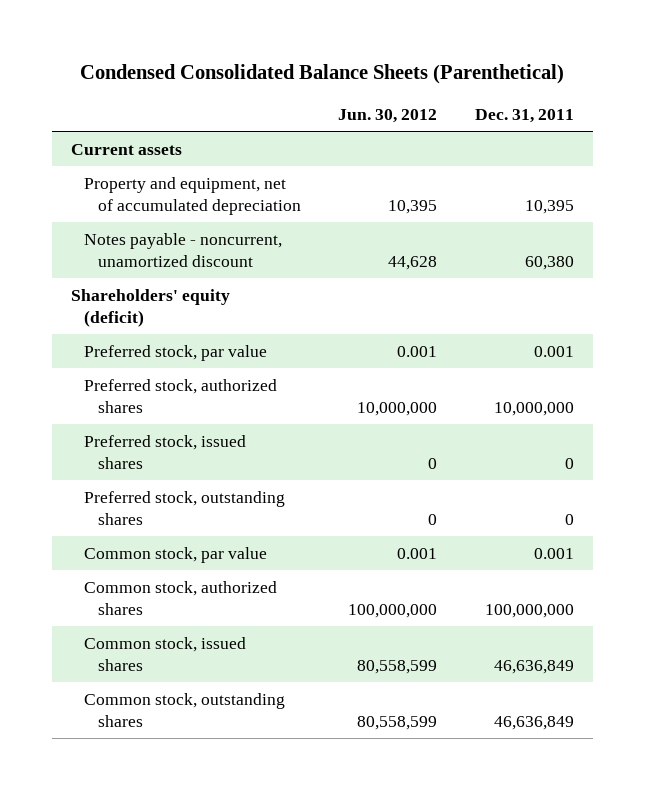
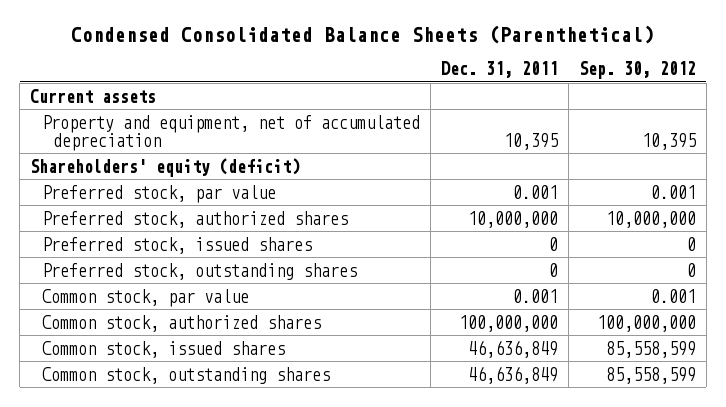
[338,108,438,123] Jun. 30, 2012 -> none
none -> [578,61,696,80] Sep. 30, 2012
[84,232,283,267] Notes payable - noncurrent, unamortized discount -> none

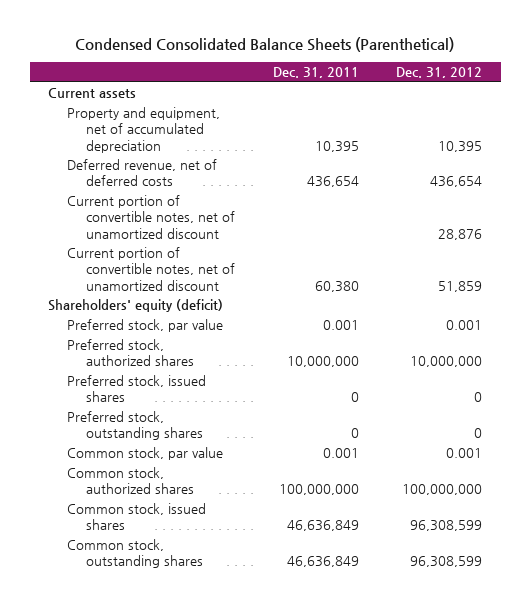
[578,61,696,80] Sep. 30, 2012 -> none
none -> [396,67,483,79] Dec. 31, 2012
none -> [67,159,218,187] Deferred revenue, net of deferred costs
none -> [67,195,236,239] Current portion of convertible notes, net of unamortized discount
none -> [67,247,236,291] Current portion of convertible notes, net of unamortized discount

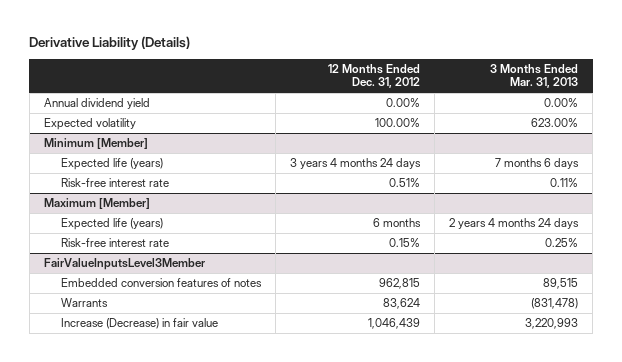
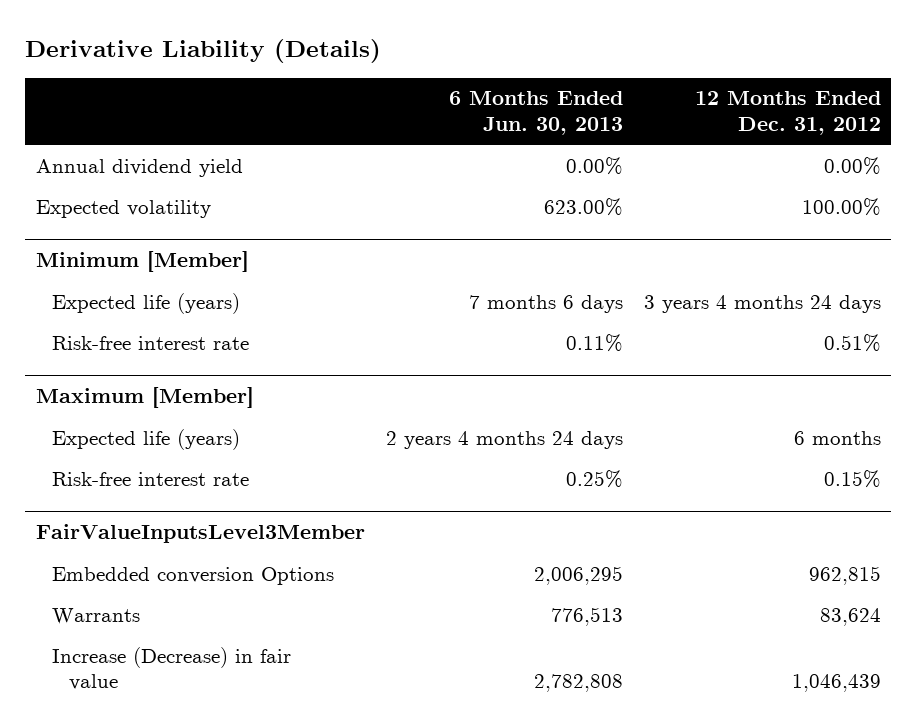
[490,63,579,89] 3 Months Ended Mar. 31, 2013 -> none
none -> [448,91,623,135] 6 Months Ended Jun. 30, 2013
[60,278,262,288] Embedded conversion features of notes -> [52,566,335,585] Embedded conversion Options

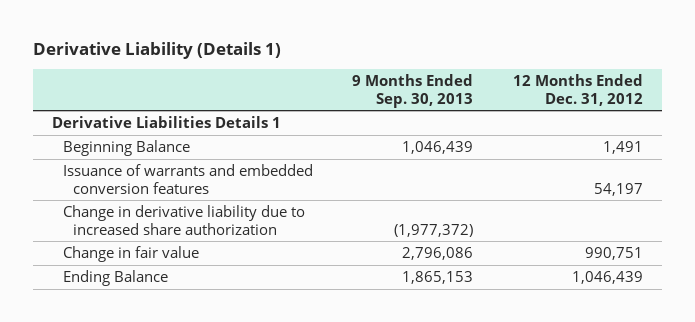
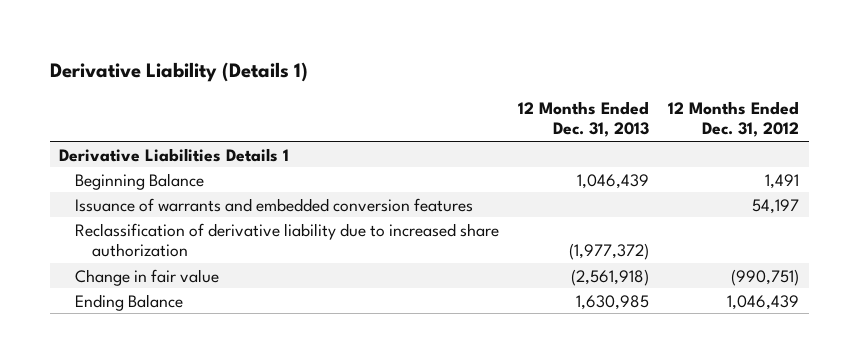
[352,74,474,108] 9 Months Ended Sep. 30, 2013 -> none
none -> [518,100,650,138] 12 Months Ended Dec. 31, 2013
[62,204,305,235] Change in derivative liability due to increased share authorization -> [75,222,500,258] Reclassification of derivative liability due to increased share authorization
[584,246,643,260] 990,751 -> [731,268,800,286] (990,751)

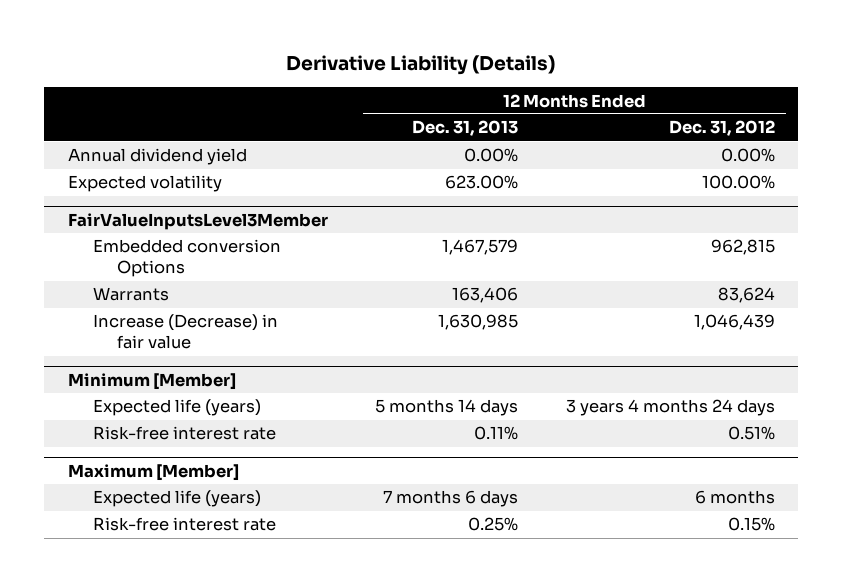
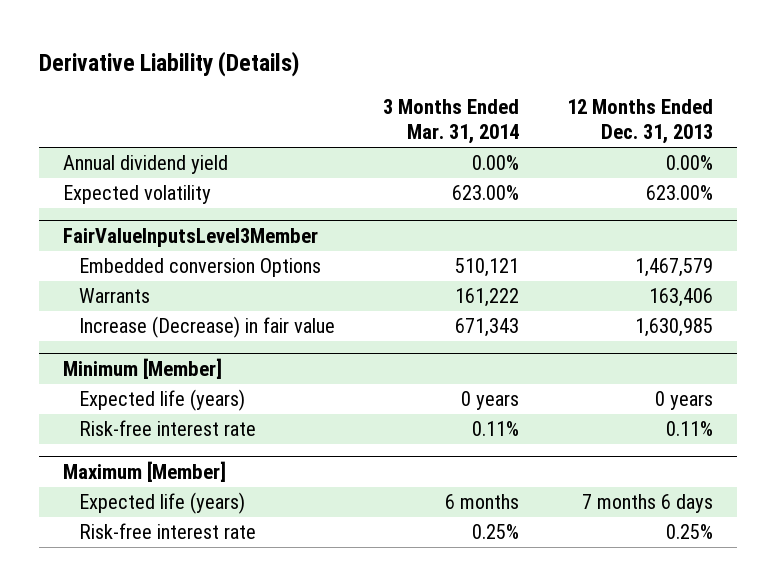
[668,120,775,137] Dec. 31, 2012 -> none
none -> [383,98,520,145] 3 Months Ended Mar. 31, 2014
[375,399,519,417] 5 months 14 days -> [654,391,713,411] 0 years

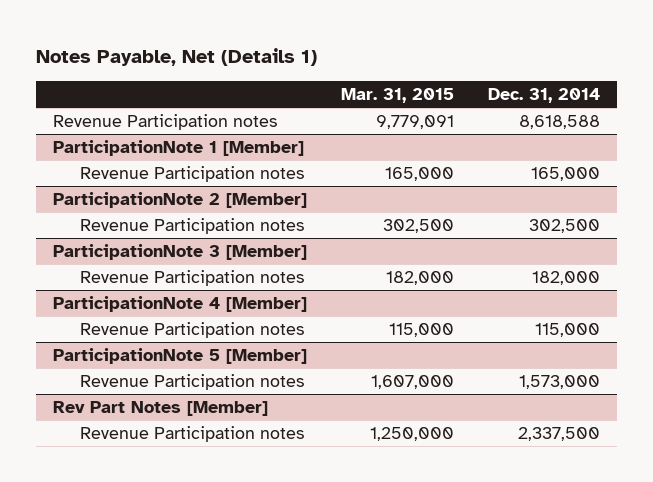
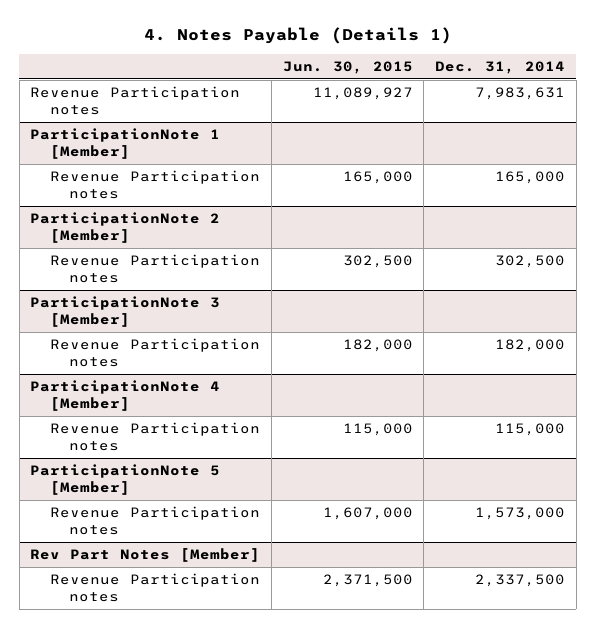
[36,48,318,67] Notes Payable, Net (Details 1) -> [143,27,452,45] 4. Notes Payable (Details 1)
[341,87,455,103] Mar. 31, 2015 -> none
none -> [282,60,413,74] Jun. 30, 2015
[519,115,601,130] 8,618,588 -> [475,87,566,101] 7,983,631

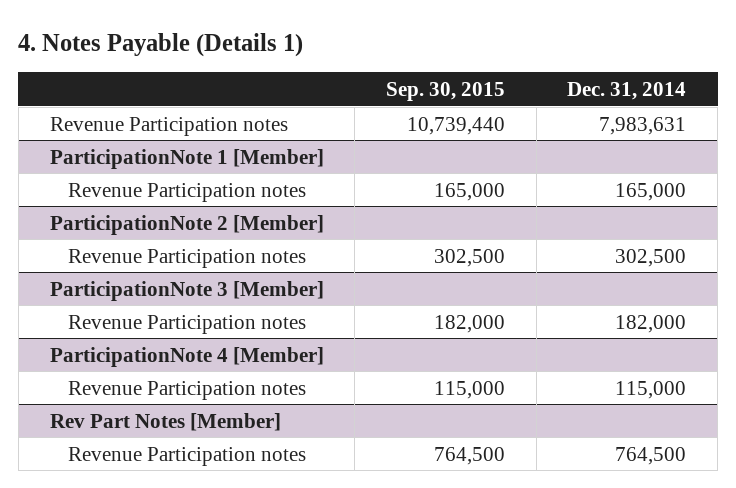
[282,60,413,74] Jun. 30, 2015 -> none
none -> [385,81,505,101] Sep. 30, 2015
[30,464,221,495] ParticipationNote 5 [Member] -> none
[49,506,260,535] Revenue Participation notes -> none
[475,574,566,588] 2,337,500 -> [615,446,687,465] 764,500

